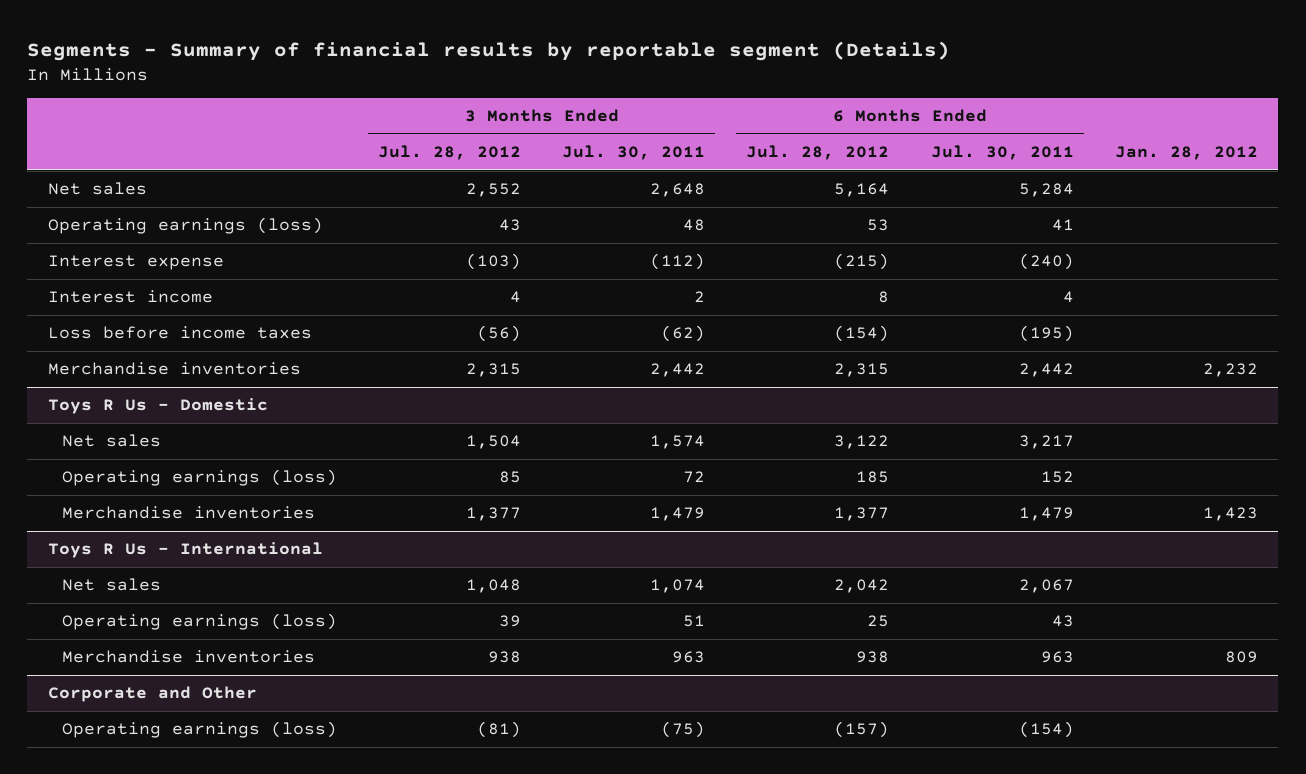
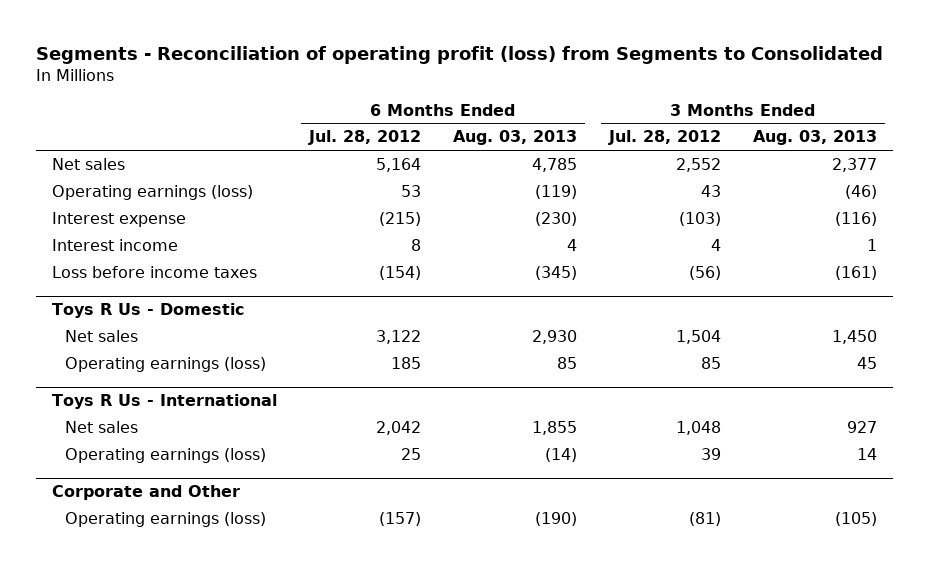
[27,40,951,61] Segments - Summary of financial results by reportable segment (Details) -> [35,45,883,64] Segments - Reconciliation of operating profit (loss) from Segments to Consolidated
[562,145,706,161] Jul. 30, 2011 -> none
[930,145,1074,161] Jul. 30, 2011 -> none
[1114,146,1258,161] Jan. 28, 2012 -> none
none -> [453,130,578,146] Aug. 03, 2013
none -> [753,130,878,146] Aug. 03, 2013
[48,362,302,376] Merchandise inventories -> none
[61,506,315,520] Merchandise inventories -> none
[61,650,315,664] Merchandise inventories -> none

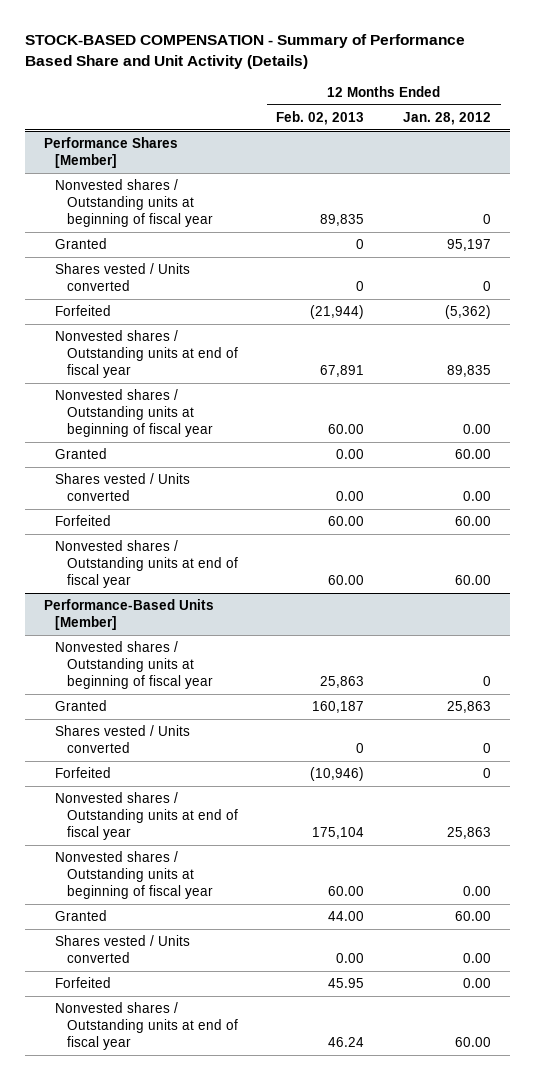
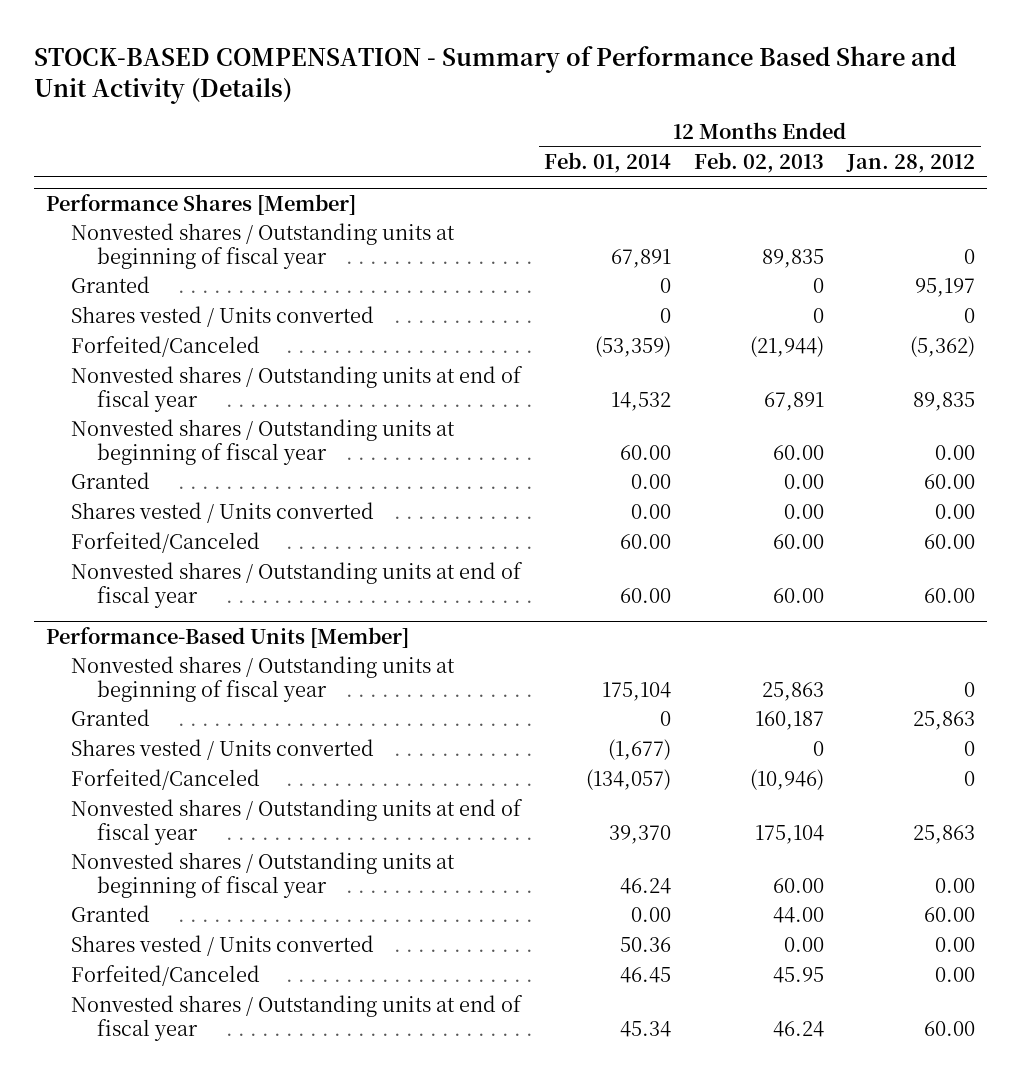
none -> [544,151,672,173] Feb. 01, 2014
[55,305,112,317] Forfeited -> [71,336,261,358] Forfeited/Canceled
[55,515,112,527] Forfeited -> [71,532,261,554] Forfeited/Canceled
[55,767,112,779] Forfeited -> [71,769,261,791] Forfeited/Canceled
[55,977,112,989] Forfeited -> [71,965,261,987] Forfeited/Canceled

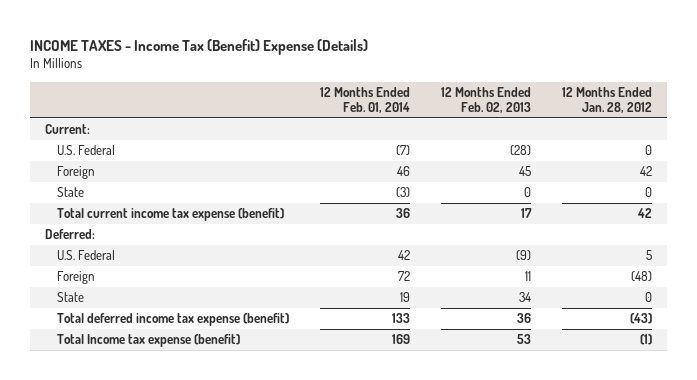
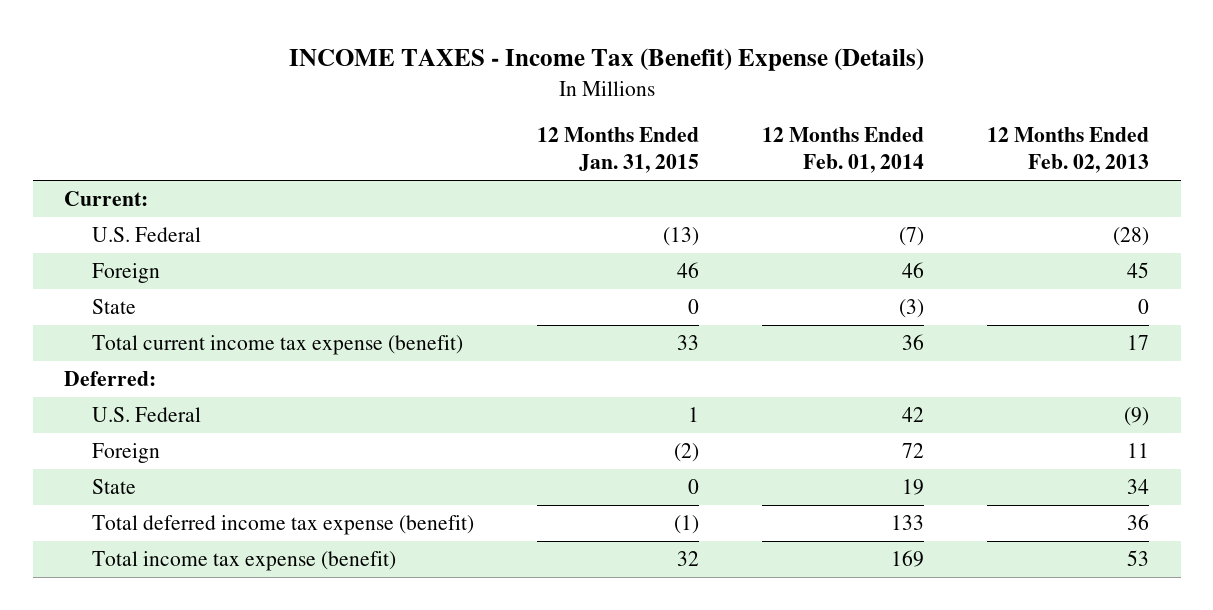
[561,86,652,114] 12 Months Ended Jan. 28, 2012 -> none
none -> [536,127,699,174] 12 Months Ended Jan. 31, 2015
[57,334,241,348] Total Income tax expense (benefit) -> [91,551,396,572] Total income tax expense (benefit)

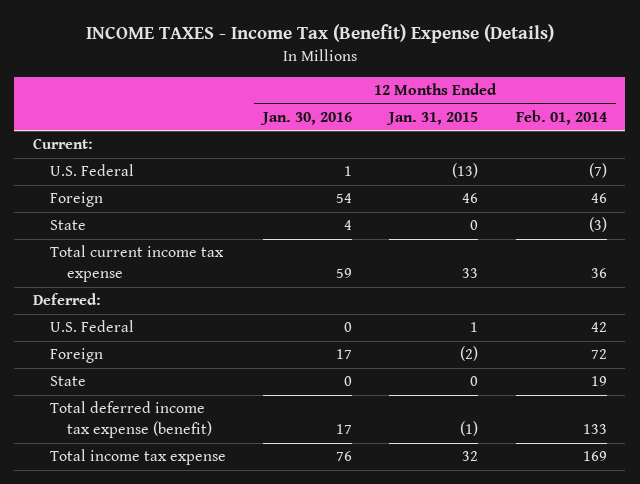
[987,127,1150,174] 12 Months Ended Feb. 02, 2013 -> none
none -> [260,111,353,125] Jan. 30, 2016
[91,335,463,356] Total current income tax expense (benefit) -> [49,245,224,283] Total current income tax expense
[91,551,396,572] Total income tax expense (benefit) -> [49,449,226,466] Total income tax expense

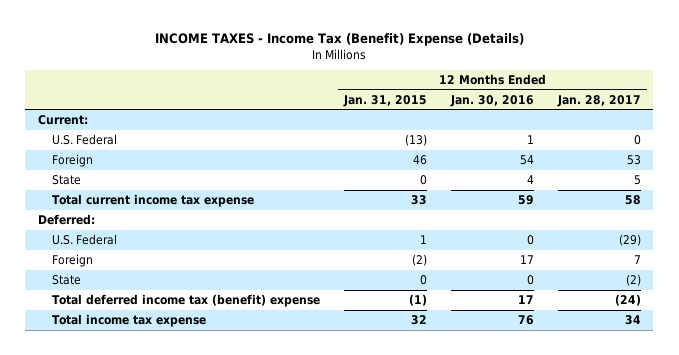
[515,109,607,125] Feb. 01, 2014 -> none
none -> [557,94,642,107] Jan. 28, 2017
[49,401,212,439] Total deferred income tax expense (benefit) -> [51,293,320,307] Total deferred income tax (benefit) expense

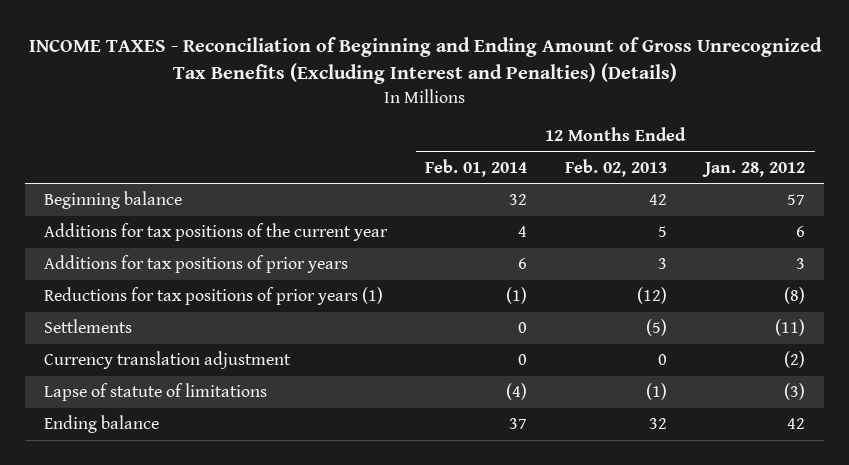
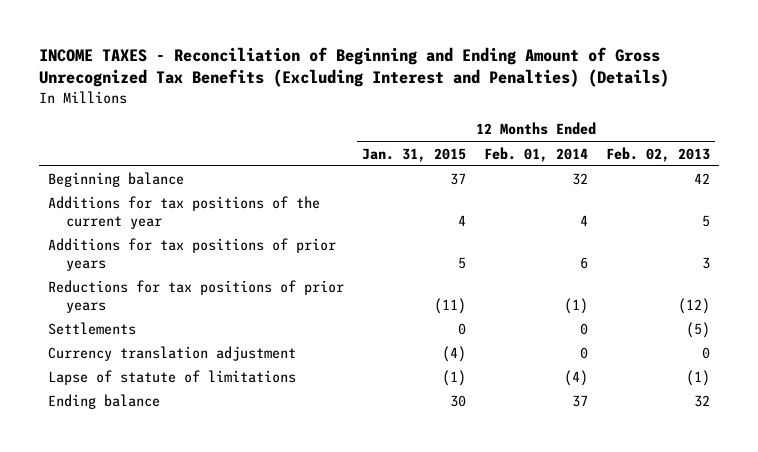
[702,161,806,177] Jan. 28, 2012 -> none
none -> [361,147,466,162] Jan. 31, 2015
[44,287,384,306] Reductions for tax positions of prior years (1) -> [47,280,344,314] Reductions for tax positions of prior years

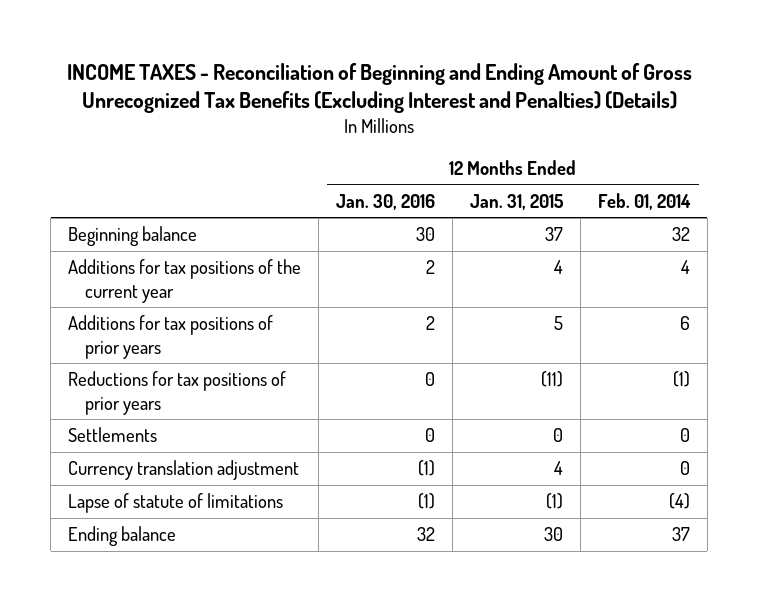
[606,146,711,162] Feb. 02, 2013 -> none
none -> [336,193,436,210] Jan. 30, 2016
[441,346,466,363] (4) -> [554,461,564,476] 4

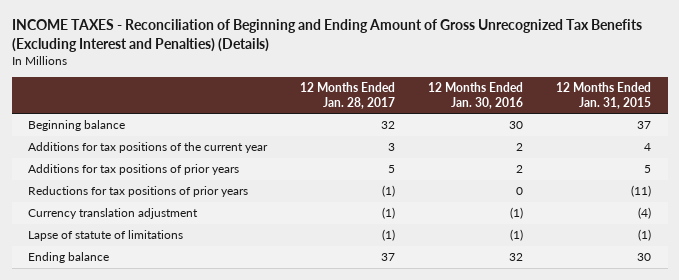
[597,192,691,210] Feb. 01, 2014 -> none
none -> [300,82,396,109] 12 Months Ended Jan. 28, 2017
[68,427,158,443] Settlements -> none
[554,461,564,476] 4 -> [638,207,652,220] (4)

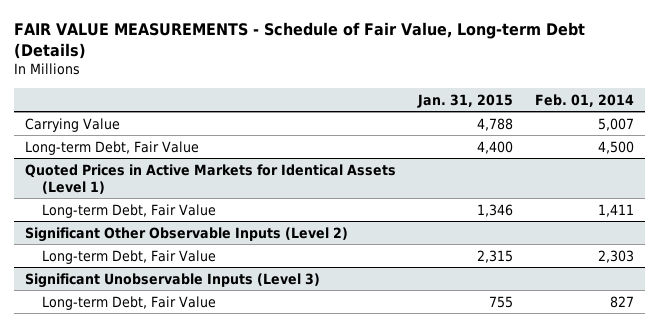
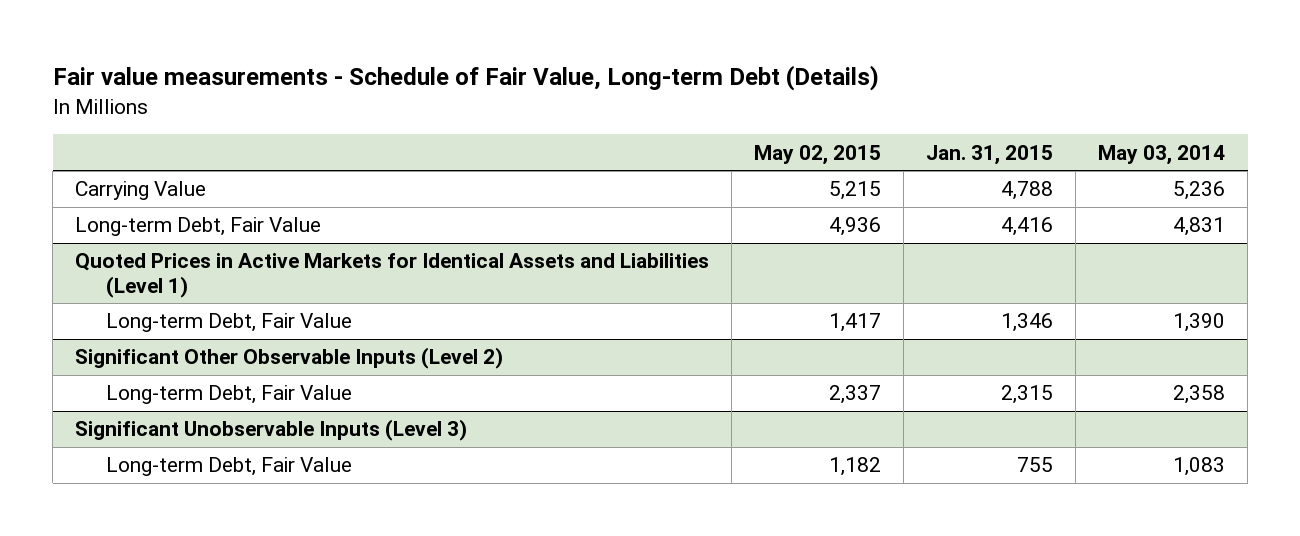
[13,21,585,59] FAIR VALUE MEASUREMENTS - Schedule of Fair Value, Long-term Debt (Details) -> [52,65,879,92] Fair value measurements - Schedule of Fair Value, Long-term Debt (Details)
[535,93,635,107] Feb. 01, 2014 -> none
none -> [754,144,882,165] May 02, 2015
none -> [1098,144,1226,165] May 03, 2014
[476,140,513,154] 4,400 -> [1001,217,1054,237] 4,416
[24,163,396,194] Quoted Prices in Active Markets for Identical Assets (Level 1) -> [75,253,710,298] Quoted Prices in Active Markets for Identical Assets and Liabilities (Level 1)

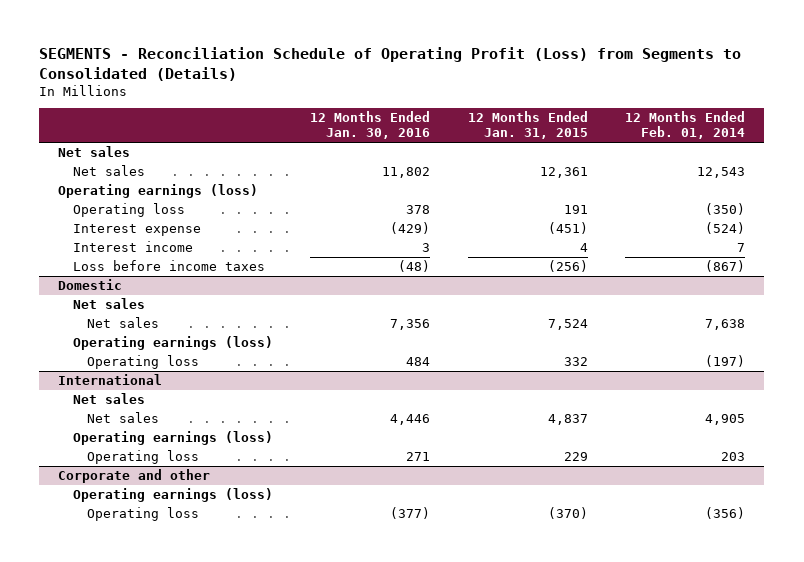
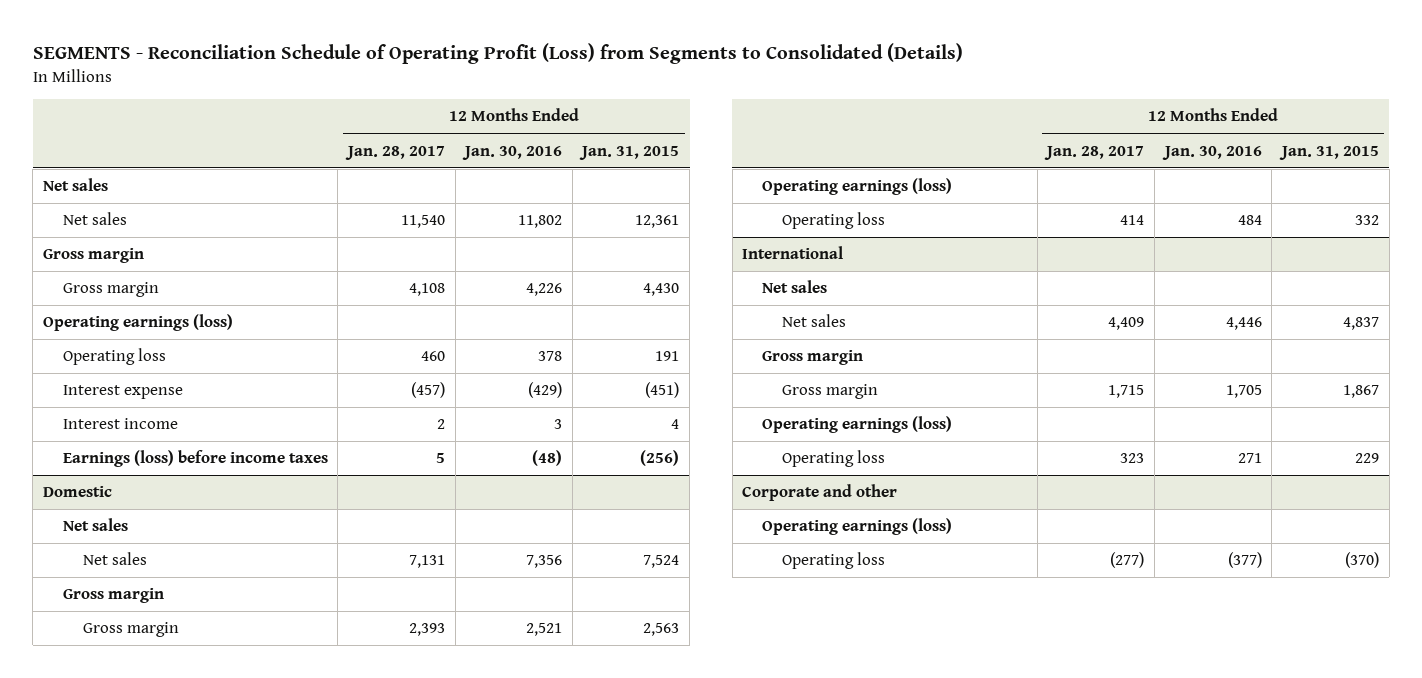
[625,111,746,140] 12 Months Ended Feb. 01, 2014 -> none
none -> [345,145,446,160] Jan. 28, 2017
none -> [42,248,144,264] Gross margin
none -> [62,282,159,298] Gross margin
[72,259,265,271] Loss before income taxes -> [62,450,328,468] Earnings (loss) before income taxes
none -> [62,588,164,604] Gross margin
none -> [82,622,179,638] Gross margin
none -> [762,350,864,366] Gross margin
none -> [782,384,879,400] Gross margin

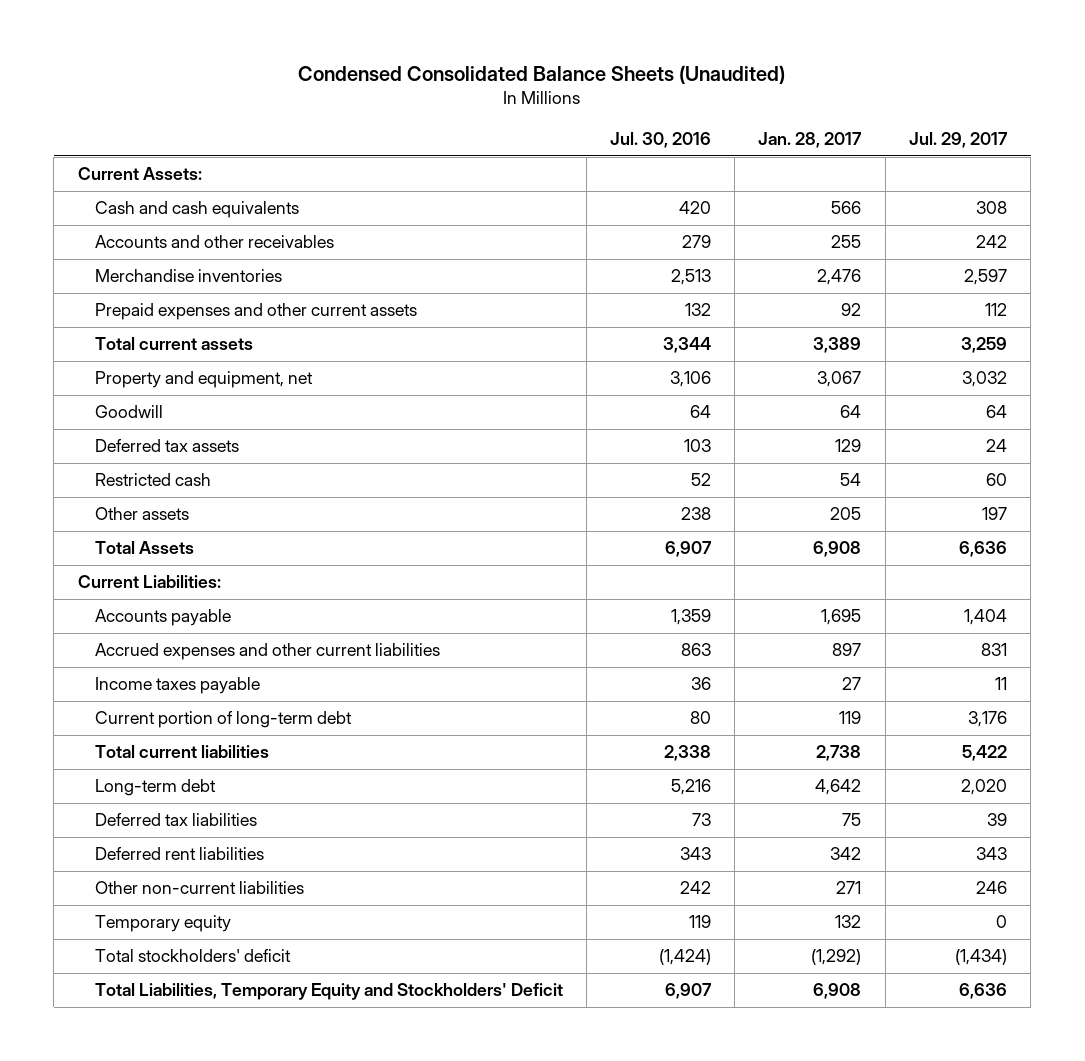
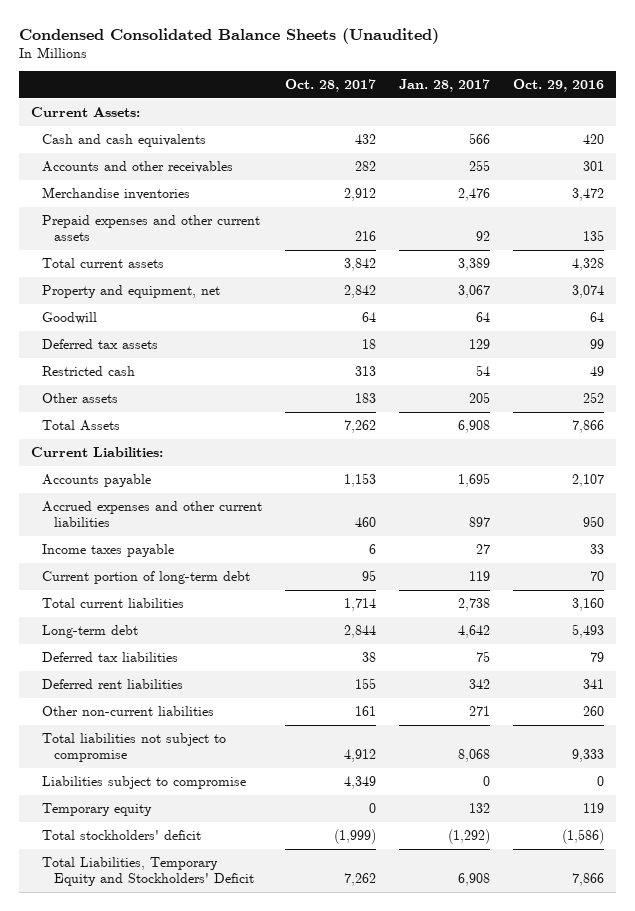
[610,131,712,148] Jul. 30, 2016 -> none
[908,131,1008,148] Jul. 29, 2017 -> none
none -> [285,79,377,93] Oct. 28, 2017
none -> [513,79,605,93] Oct. 29, 2016
none -> [42,732,227,763] Total liabilities not subject to compromise
none -> [42,775,247,789] Liabilities subject to compromise

